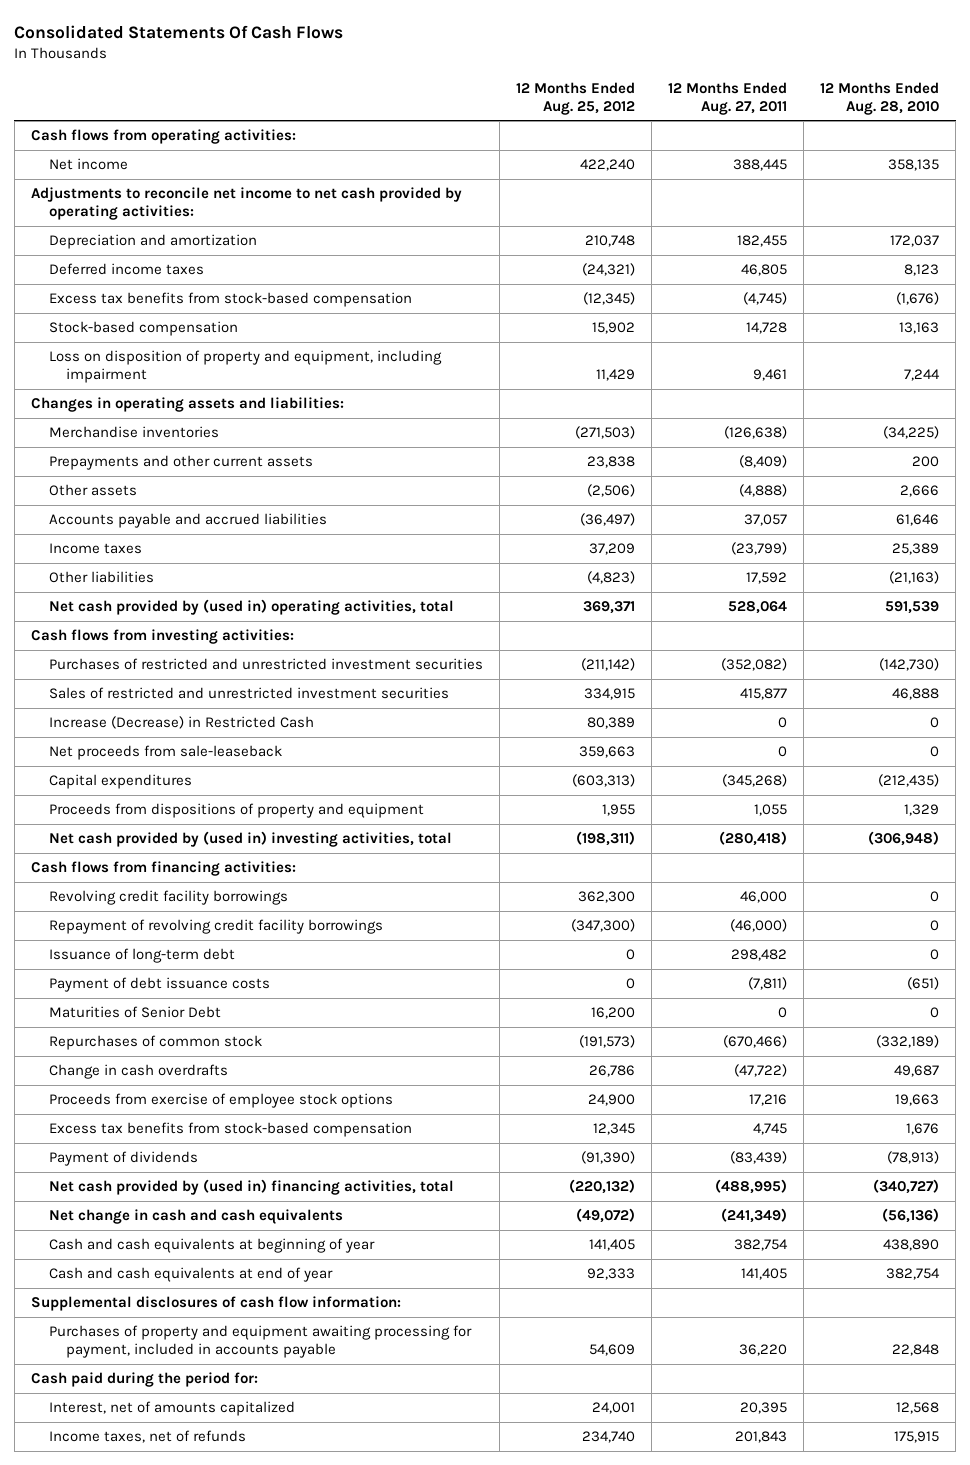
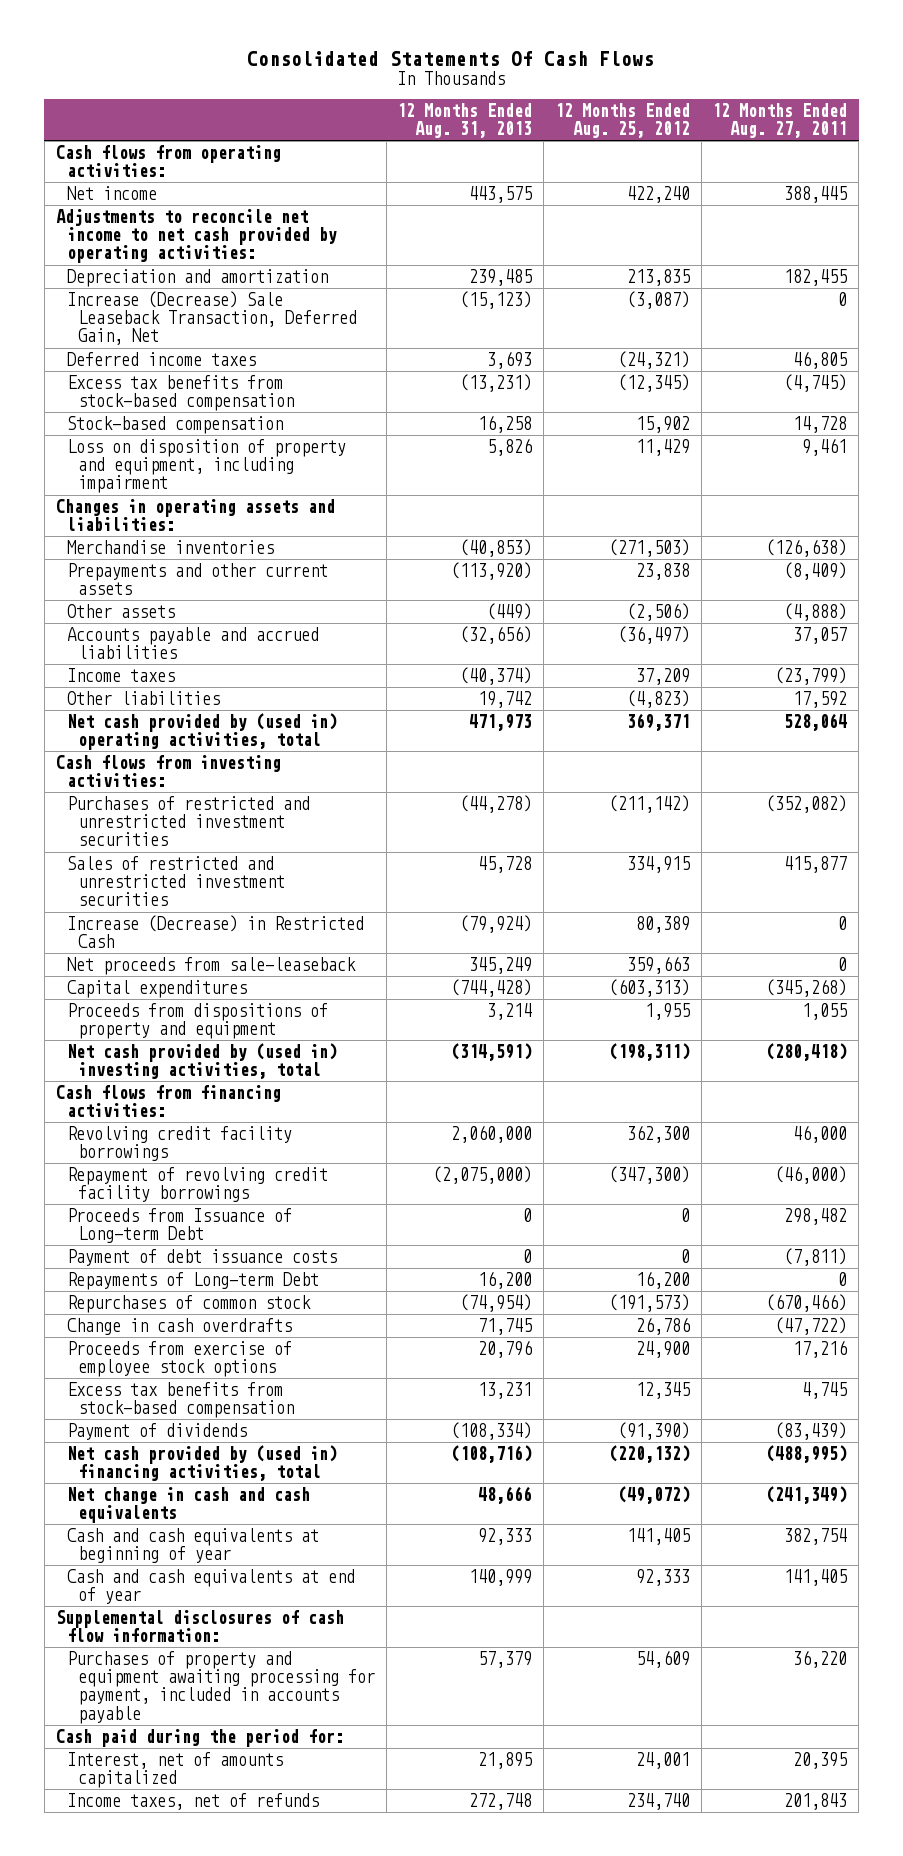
[820,82,940,115] 12 Months Ended Aug. 28, 2010 -> none
none -> [397,102,533,139] 12 Months Ended Aug. 31, 2013
[584,235,635,248] 210,748 -> [626,269,690,287] 213,835
none -> [66,291,357,346] Increase (Decrease) Sale Leaseback Transaction, Deferred Gain, Net
[48,948,235,964] Issuance of long-term debt -> [66,1208,292,1244] Proceeds from Issuance of Long-term Debt
[48,1006,221,1019] Maturities of Senior Debt -> [66,1272,319,1291] Repayments of Long-term Debt

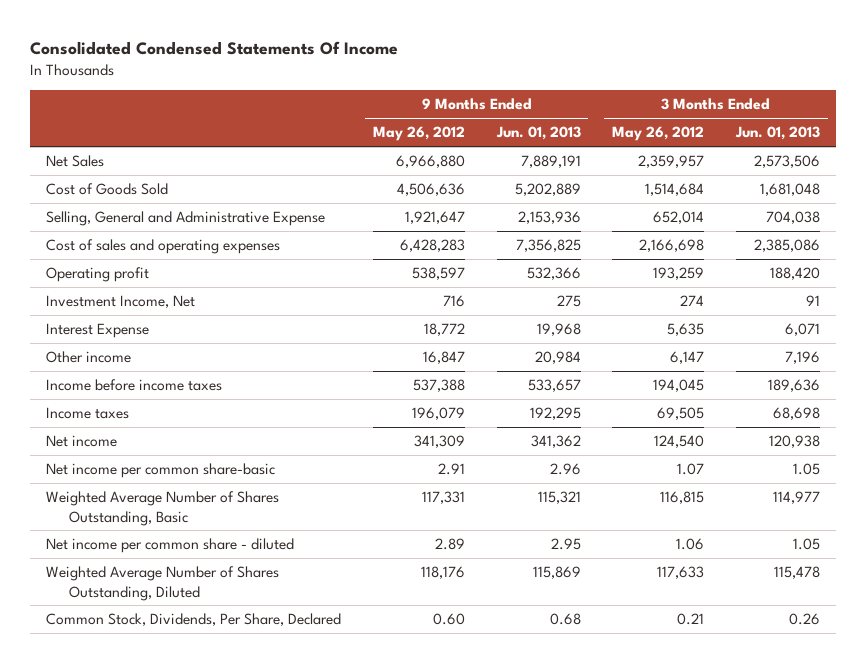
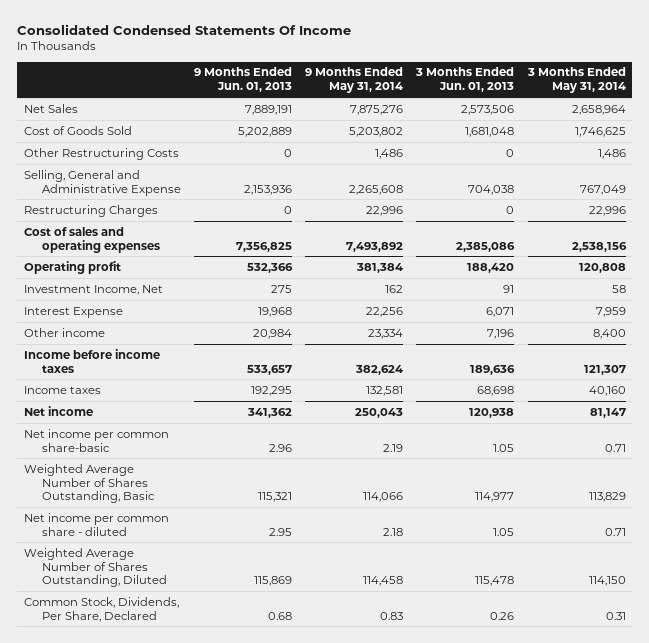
[372,126,465,142] May 26, 2012 -> none
[612,126,705,142] May 26, 2012 -> none
none -> [305,67,404,94] 9 Months Ended May 31, 2014
none -> [526,67,626,94] 3 Months Ended May 31, 2014
none -> [23,147,179,160] Other Restructuring Costs
none -> [23,204,158,217] Restructuring Charges

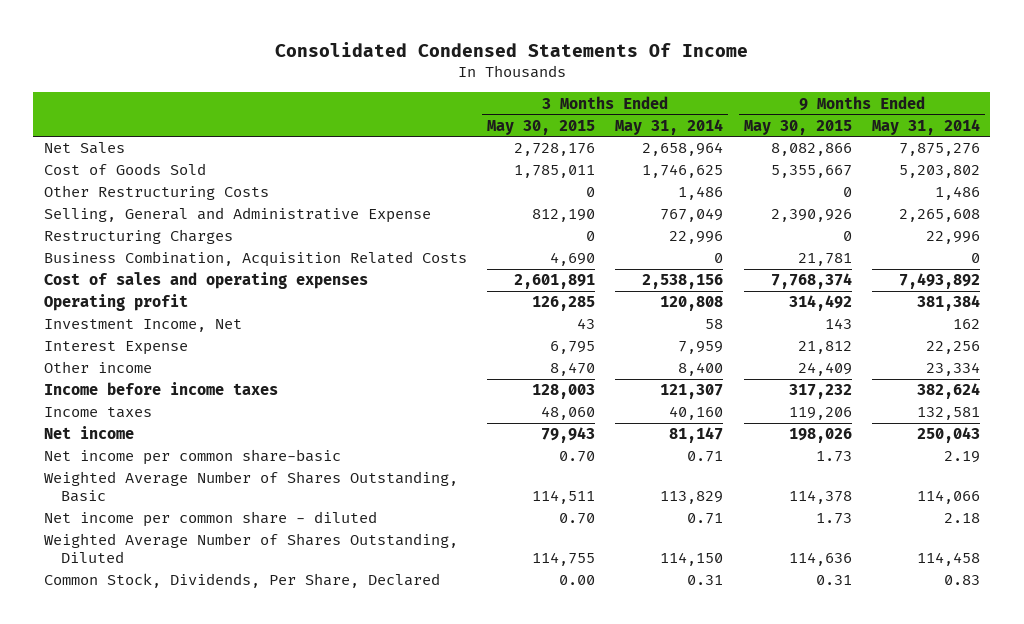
[193,67,292,93] 9 Months Ended Jun. 01, 2013 -> none
[415,67,515,93] 3 Months Ended Jun. 01, 2013 -> none
none -> [486,119,595,135] May 30, 2015
none -> [743,119,852,135] May 30, 2015
none -> [43,251,467,268] Business Combination, Acquisition Related Costs

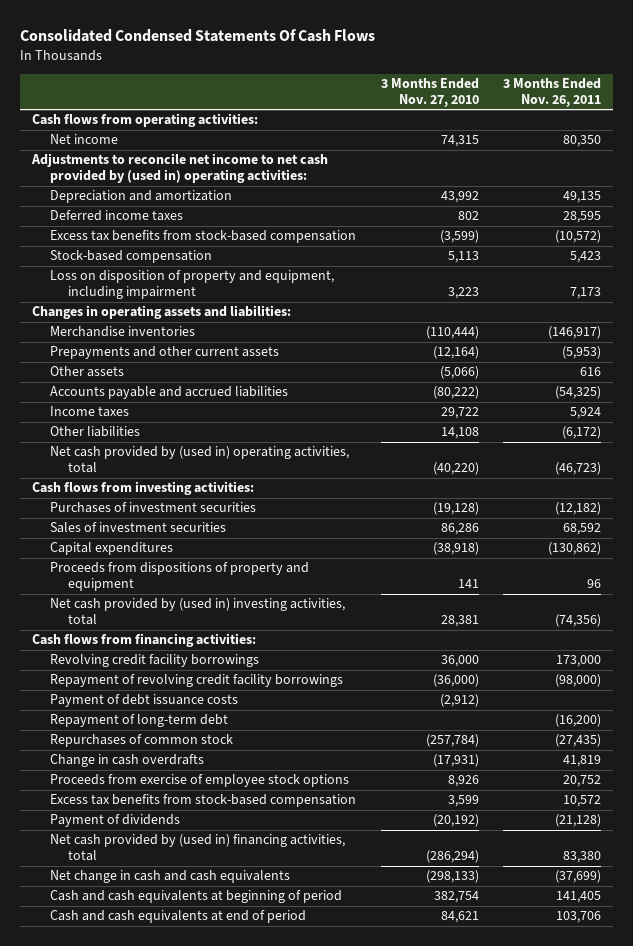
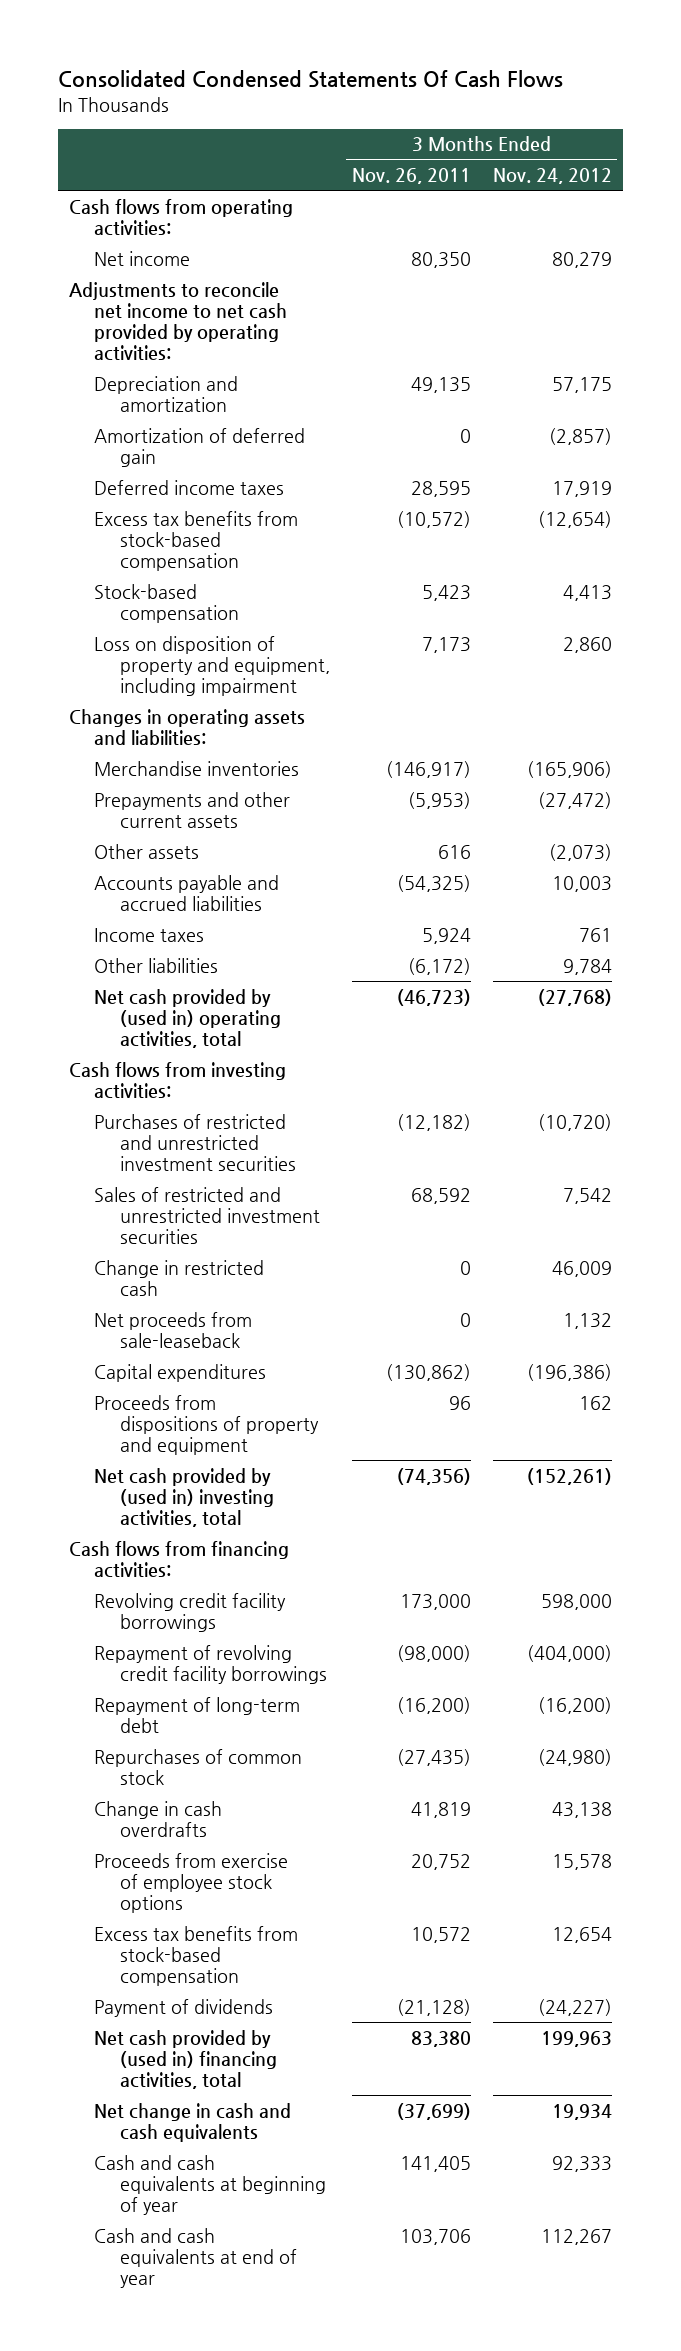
[380,77,479,107] 3 Months Ended Nov. 27, 2010 -> none
none -> [492,167,612,184] Nov. 24, 2012
[31,153,329,184] Adjustments to reconcile net income to net cash provided by (used in) operating activities: -> [69,281,288,362] Adjustments to reconcile net income to net cash provided by operating activities:
none -> [94,427,306,467] Amortization of deferred gain
[50,502,257,514] Purchases of investment securities -> [94,1113,296,1171] Purchases of restricted and unrestricted investment securities
[50,522,227,534] Sales of investment securities -> [94,1186,320,1244] Sales of restricted and unrestricted investment securities
none -> [94,1259,265,1296] Change in restricted cash
none -> [94,1311,253,1348] Net proceeds from sale-leaseback
[50,694,239,708] Payment of debt issuance costs -> none
[50,890,343,904] Cash and cash equivalents at beginning of period -> [94,2154,326,2215] Cash and cash equivalents at beginning of year
[50,910,307,924] Cash and cash equivalents at end of period -> [94,2227,297,2288] Cash and cash equivalents at end of year

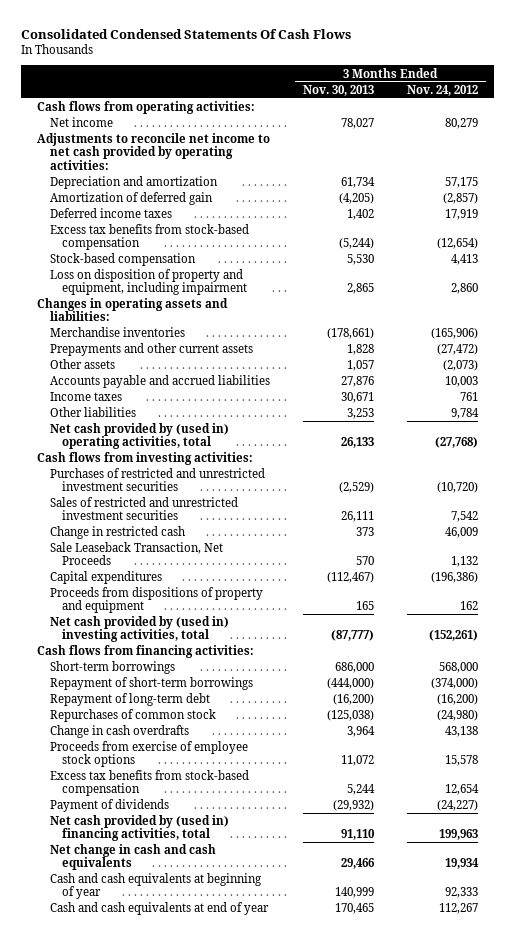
[351,167,471,184] Nov. 26, 2011 -> none
none -> [303,84,375,96] Nov. 30, 2013
[94,1311,253,1348] Net proceeds from sale-leaseback -> [49,542,223,566] Sale Leaseback Transaction, Net Proceeds
[94,1592,287,1632] Revolving credit facility borrowings -> none
none -> [49,661,175,675] Short-term borrowings
[94,1644,327,1684] Repayment of revolving credit facility borrowings -> [49,677,253,691] Repayment of short-term borrowings
[526,1644,612,1662] (404,000) -> [430,678,478,690] (374,000)

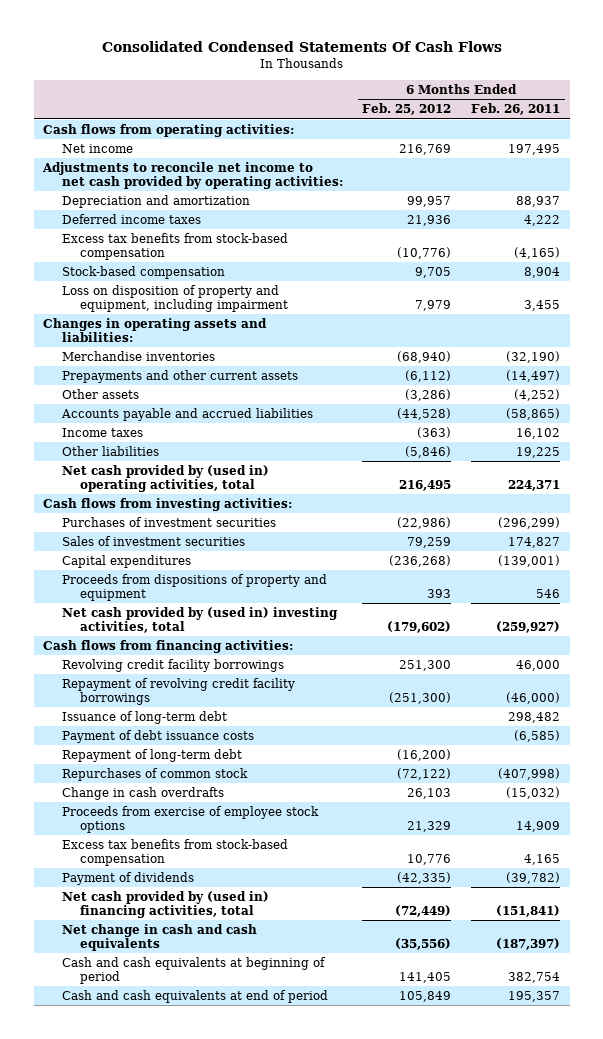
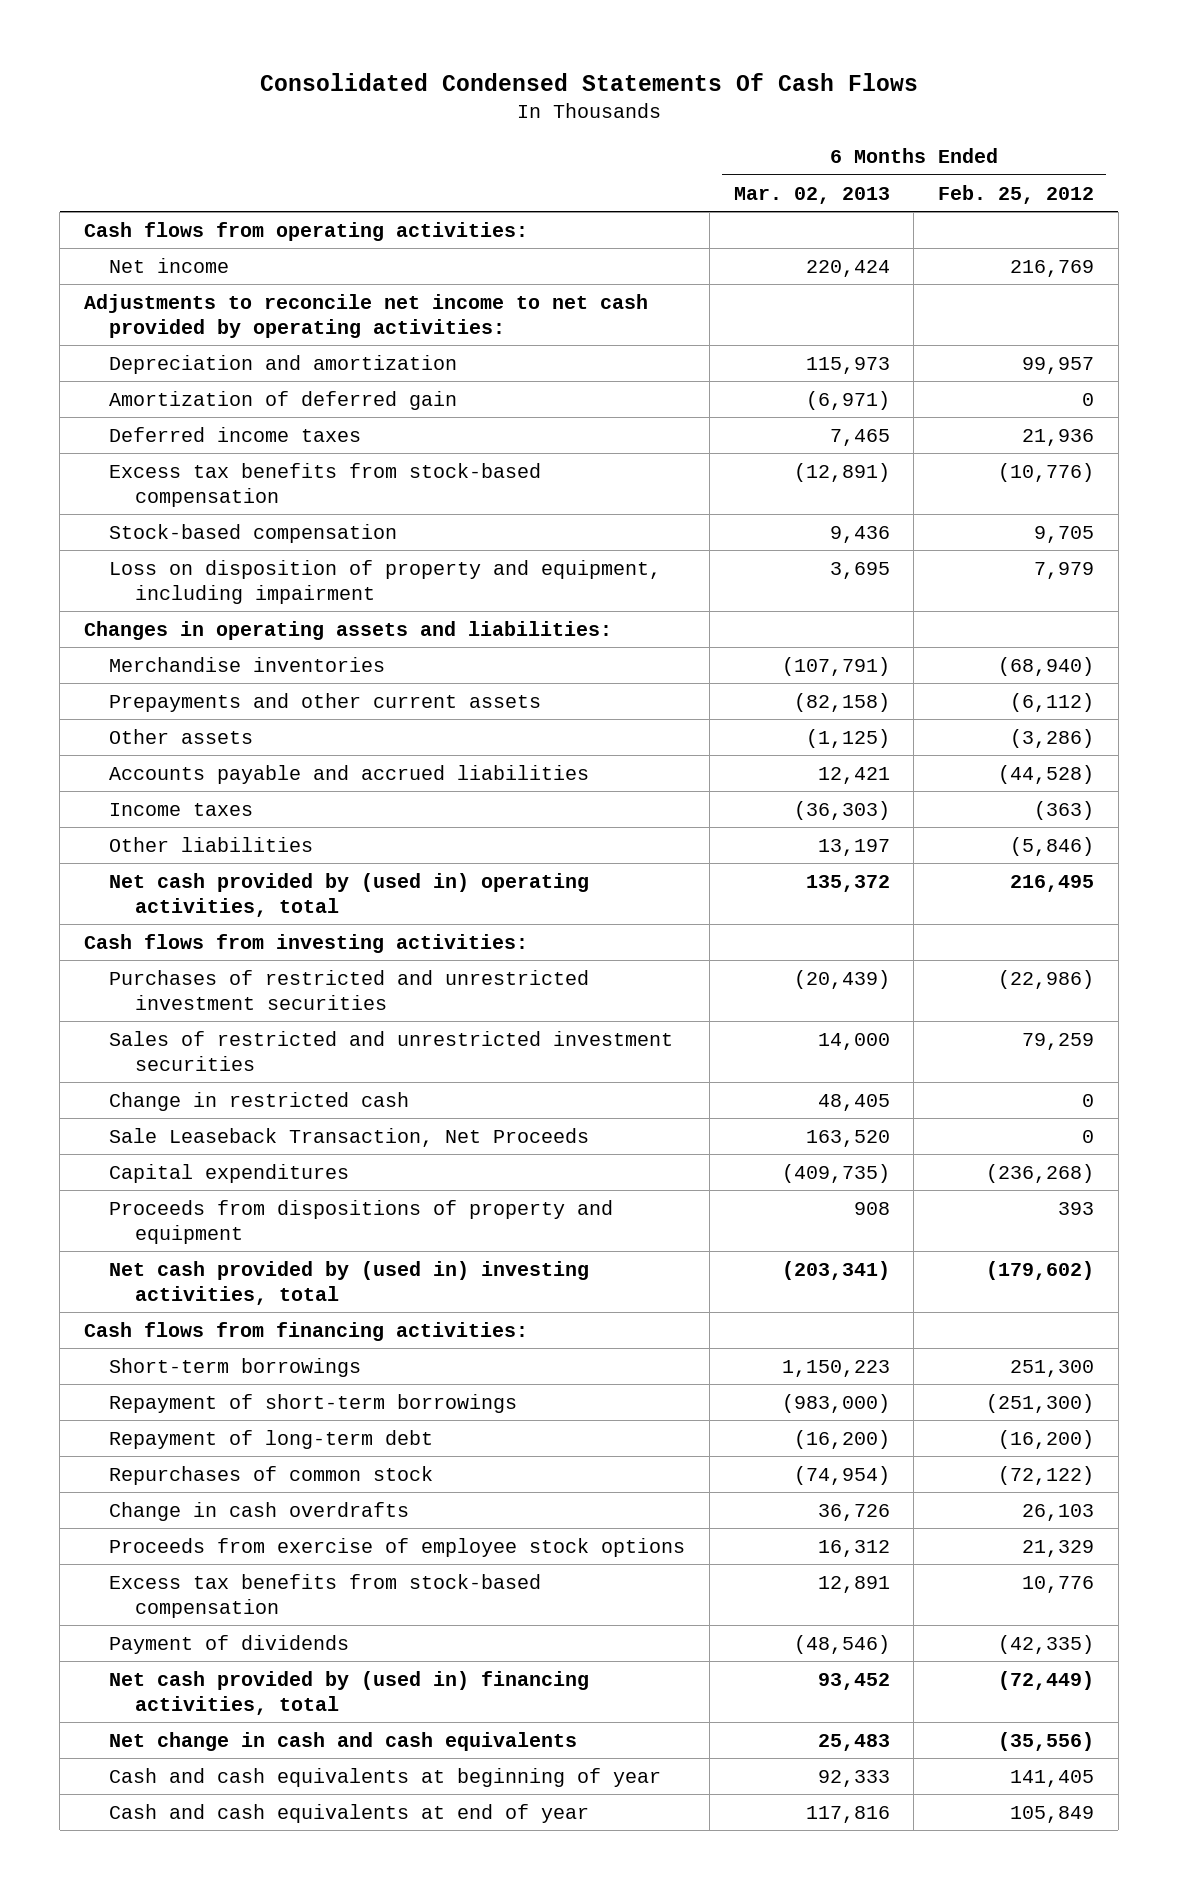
[470,103,560,116] Feb. 26, 2011 -> none
none -> [733,186,890,204] Mar. 02, 2013
none -> [109,390,458,410] Amortization of deferred gain
[61,517,276,528] Purchases of investment securities -> [109,969,590,1010] Purchases of restricted and unrestricted investment securities
[61,536,245,547] Sales of investment securities -> [109,1030,674,1071] Sales of restricted and unrestricted investment securities
none -> [109,1091,410,1111] Change in restricted cash
none -> [109,1127,590,1147] Sale Leaseback Transaction, Net Proceeds
[61,711,227,725] Issuance of long-term debt -> none
[61,730,254,744] Payment of debt issuance costs -> none
[61,659,284,673] Revolving credit facility borrowings -> [109,1357,362,1377] Short-term borrowings
[61,678,295,705] Repayment of revolving credit facility borrowings -> [109,1393,518,1413] Repayment of short-term borrowings
[61,957,326,984] Cash and cash equivalents at beginning of period -> [109,1767,662,1787] Cash and cash equivalents at beginning of year
[61,990,328,1004] Cash and cash equivalents at end of period -> [109,1803,590,1823] Cash and cash equivalents at end of year

